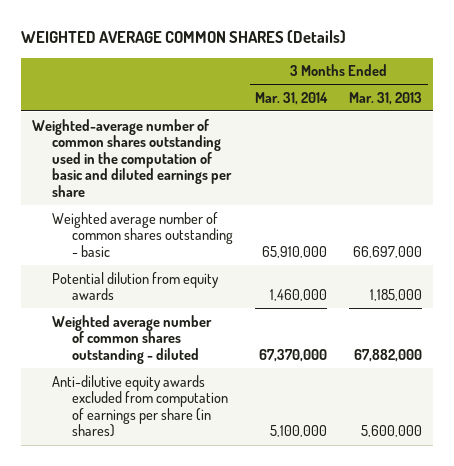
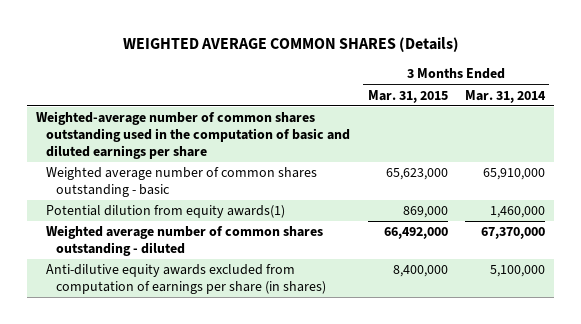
[349,91,423,105] Mar. 31, 2013 -> none
none -> [367,89,448,103] Mar. 31, 2015
[52,271,220,301] Potential dilution from equity awards -> [46,205,286,219] Potential dilution from equity awards(1)

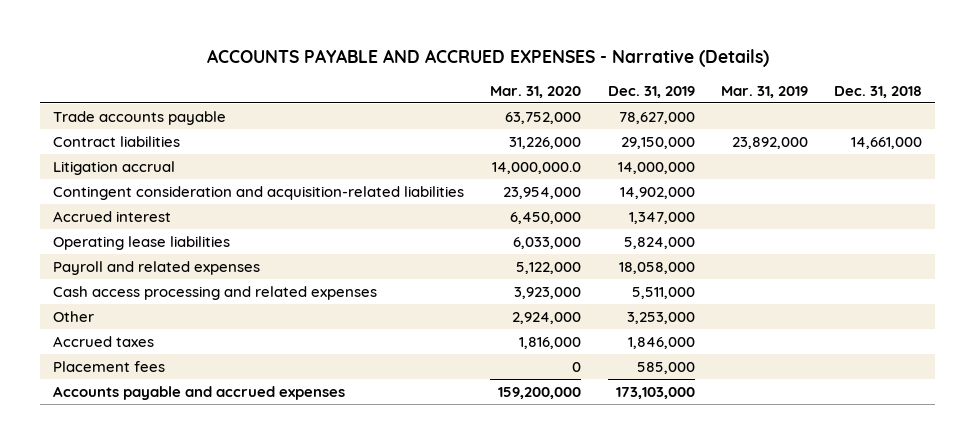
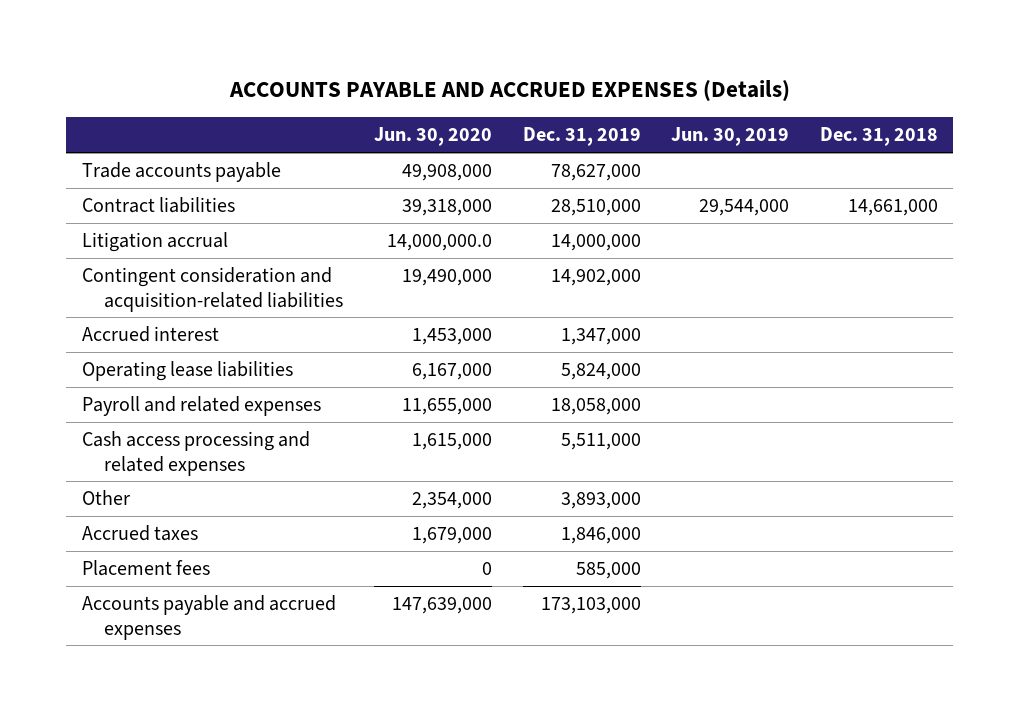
[206,49,769,68] ACCOUNTS PAYABLE AND ACCRUED EXPENSES - Narrative (Details) -> [228,80,790,103] ACCOUNTS PAYABLE AND ACCRUED EXPENSES (Details)
[490,85,582,98] Mar. 31, 2020 -> none
[720,85,808,98] Mar. 31, 2019 -> none
none -> [374,127,493,147] Jun. 30, 2020
none -> [671,127,790,147] Jun. 30, 2019
[620,136,695,149] 29,150,000 -> [550,199,641,217] 28,510,000
[626,311,695,324] 3,253,000 -> [560,492,641,510] 3,893,000

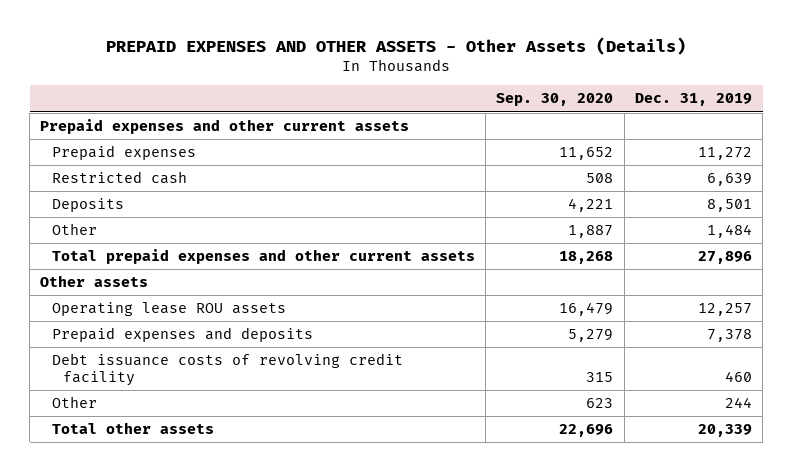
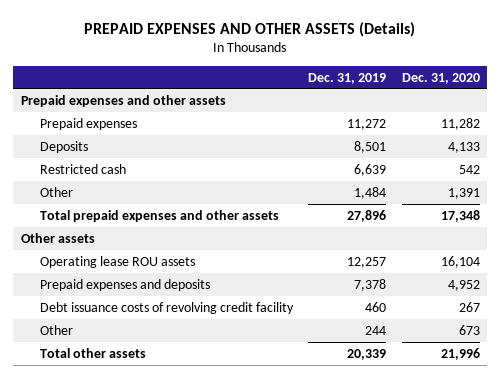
[106,36,687,55] PREPAID EXPENSES AND OTHER ASSETS - Other Assets (Details) -> [84,22,416,38] PREPAID EXPENSES AND OTHER ASSETS (Details)
[496,93,614,107] Sep. 30, 2020 -> none
none -> [401,72,480,84] Dec. 31, 2020
[40,119,410,135] Prepaid expenses and other current assets -> [20,94,226,107] Prepaid expenses and other assets
[51,171,187,185] Restricted cash -> [40,163,127,174] Restricted cash
[51,249,475,265] Total prepaid expenses and other current assets -> [40,209,280,222] Total prepaid expenses and other assets

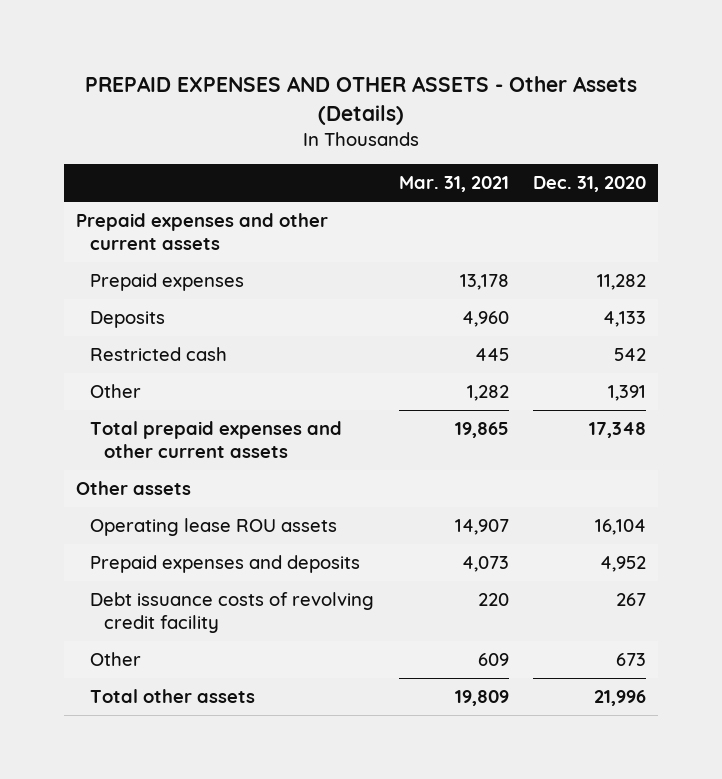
[84,22,416,38] PREPAID EXPENSES AND OTHER ASSETS (Details) -> [85,76,638,125] PREPAID EXPENSES AND OTHER ASSETS - Other Assets (Details)
[308,72,387,84] Dec. 31, 2019 -> none
none -> [398,176,509,193] Mar. 31, 2021
[20,94,226,107] Prepaid expenses and other assets -> [76,213,329,250] Prepaid expenses and other current assets
[40,209,280,222] Total prepaid expenses and other assets -> [90,421,343,458] Total prepaid expenses and other current assets

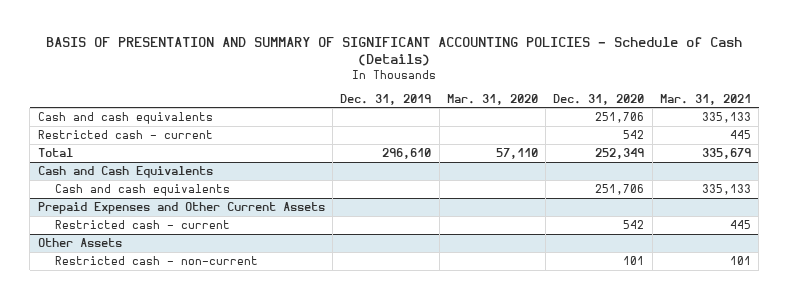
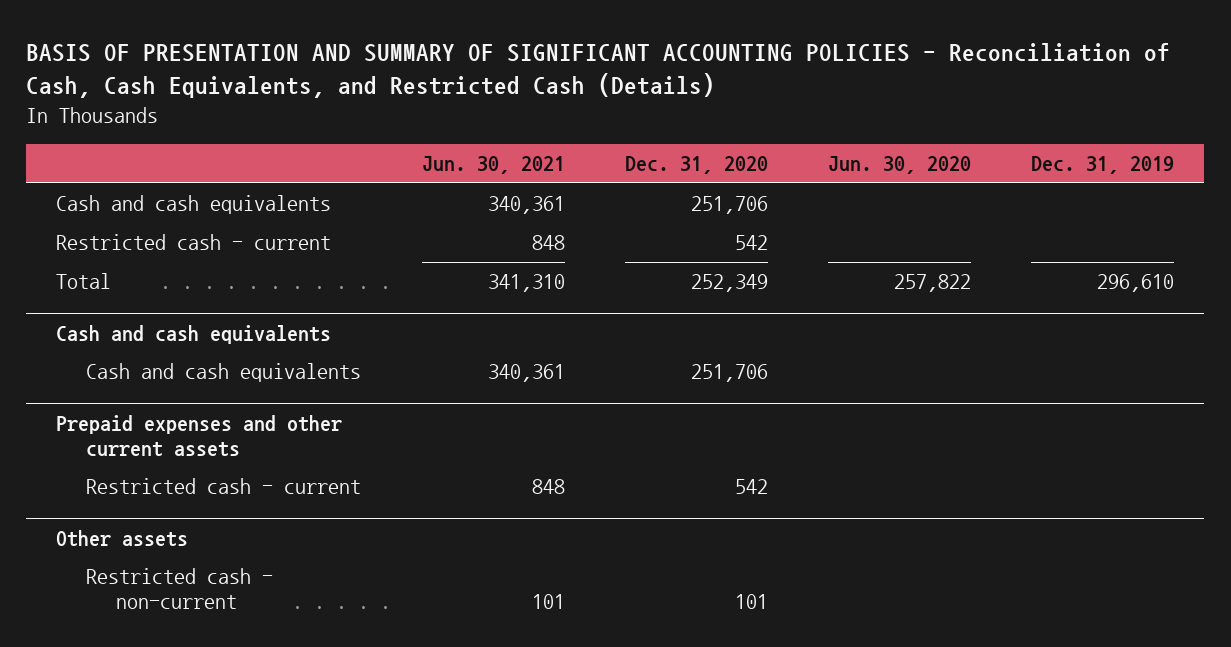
[46,36,743,66] BASIS OF PRESENTATION AND SUMMARY OF SIGNIFICANT ACCOUNTING POLICIES - Schedule of Cash (Details) -> [26,42,1171,99] BASIS OF PRESENTATION AND SUMMARY OF SIGNIFICANT ACCOUNTING POLICIES - Reconciliation of Cash, Cash Equivalents, and Restricted Cash (Details)
[446,93,538,105] Mar. 31, 2020 -> none
[660,93,752,105] Mar. 31, 2021 -> none
none -> [421,156,565,175] Jun. 30, 2021
none -> [828,156,972,175] Jun. 30, 2020
[37,165,213,178] Cash and Cash Equivalents -> [56,324,332,344] Cash and cash equivalents
[37,201,325,214] Prepaid Expenses and Other Current Assets -> [56,414,343,458] Prepaid expenses and other current assets
[37,237,122,247] Other Assets -> [56,529,189,547] Other assets

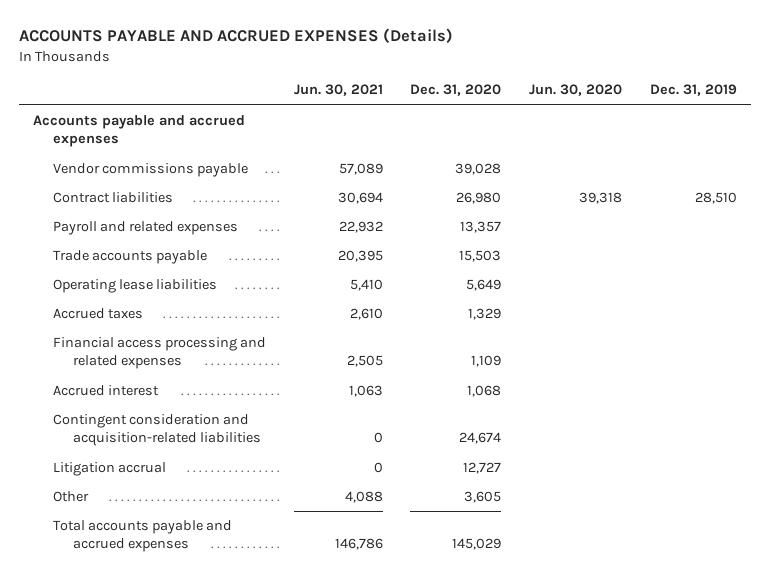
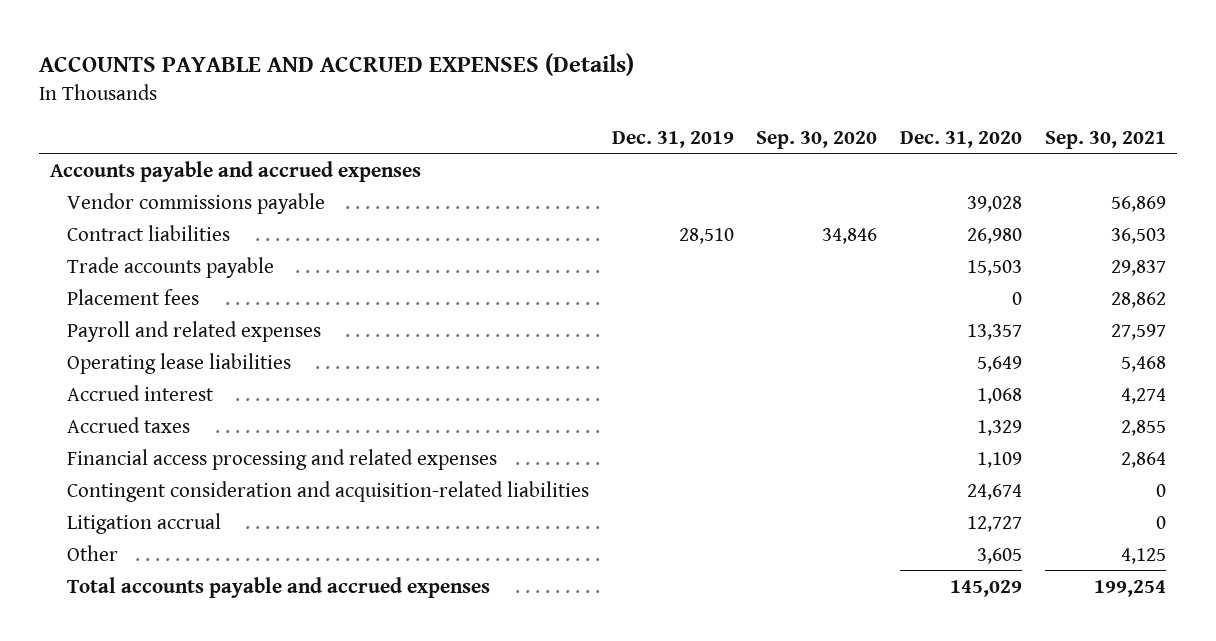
[293,84,383,97] Jun. 30, 2021 -> none
[529,84,623,97] Jun. 30, 2020 -> none
none -> [756,130,878,149] Sep. 30, 2020
none -> [1044,130,1166,149] Sep. 30, 2021
none -> [67,288,200,305] Placement fees
[52,221,238,236] Payroll and related expenses -> [67,320,322,342] Payroll and related expenses
[52,385,159,397] Accrued interest -> [67,384,215,401] Accrued interest

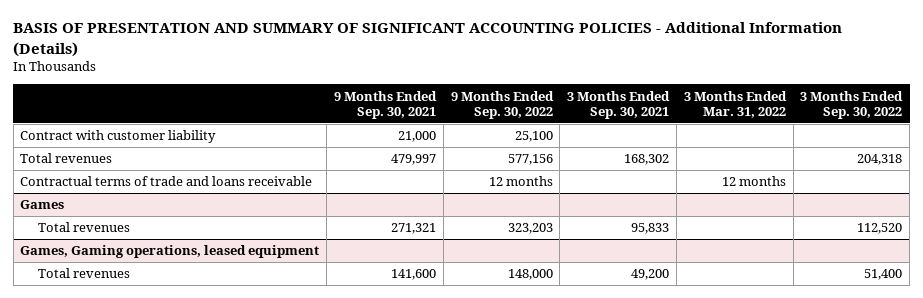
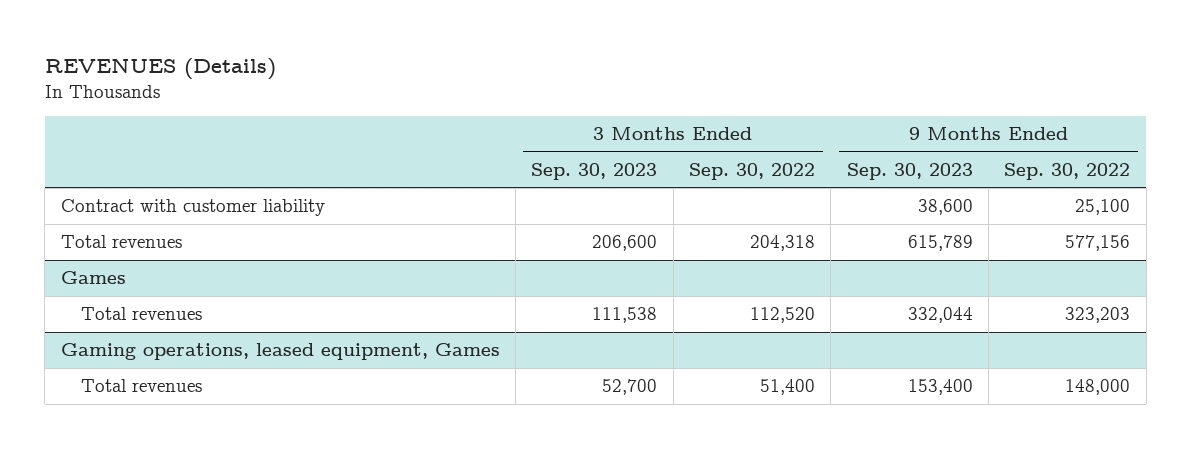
[13,22,843,57] BASIS OF PRESENTATION AND SUMMARY OF SIGNIFICANT ACCOUNTING POLICIES - Additional Information (Details) -> [44,58,276,81] REVENUES (Details)
[334,90,438,119] 9 Months Ended Sep. 30, 2021 -> none
[567,90,671,119] 3 Months Ended Sep. 30, 2021 -> none
[683,90,787,118] 3 Months Ended Mar. 31, 2022 -> none
none -> [531,162,658,180] Sep. 30, 2023
none -> [846,162,973,180] Sep. 30, 2023
[20,176,313,187] Contractual terms of trade and loans receivable -> none
[20,245,320,259] Games, Gaming operations, leased equipment -> [60,343,500,361] Gaming operations, leased equipment, Games

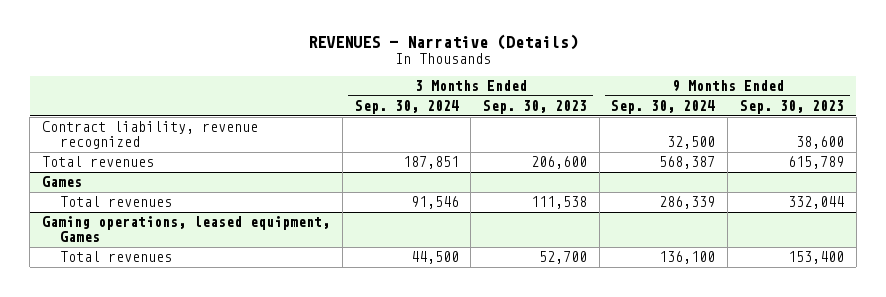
[44,58,276,81] REVENUES (Details) -> [308,34,579,51] REVENUES - Narrative (Details)
[689,162,816,180] Sep. 30, 2022 -> none
[1004,162,1131,180] Sep. 30, 2022 -> none
none -> [354,100,459,115] Sep. 30, 2024
none -> [611,100,716,115] Sep. 30, 2024
[60,199,325,217] Contract with customer liability -> [42,121,259,150] Contract liability, revenue recognized

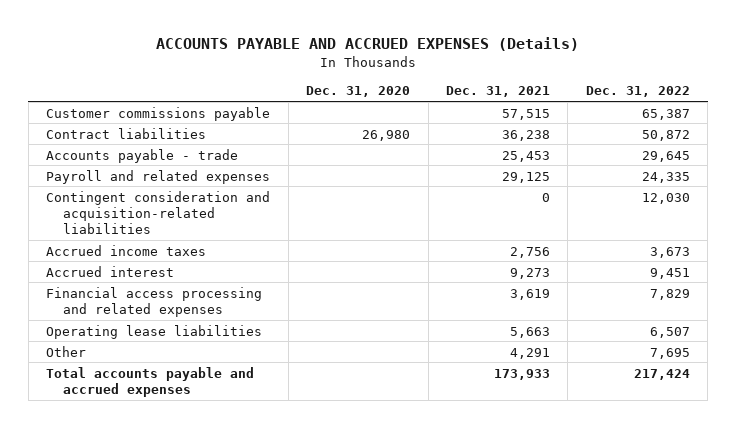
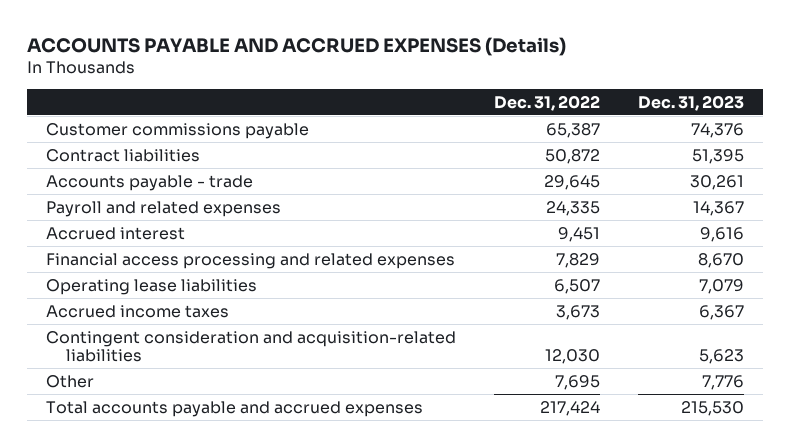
[306,86,411,98] Dec. 31, 2020 -> none
[446,86,551,98] Dec. 31, 2021 -> none
none -> [637,94,744,111] Dec. 31, 2023
[46,244,207,256] Accrued income taxes -> [45,304,229,318] Accrued income taxes
[46,190,271,234] Contingent consideration and acquisition-related liabilities -> [45,330,456,363] Contingent consideration and acquisition-related liabilities

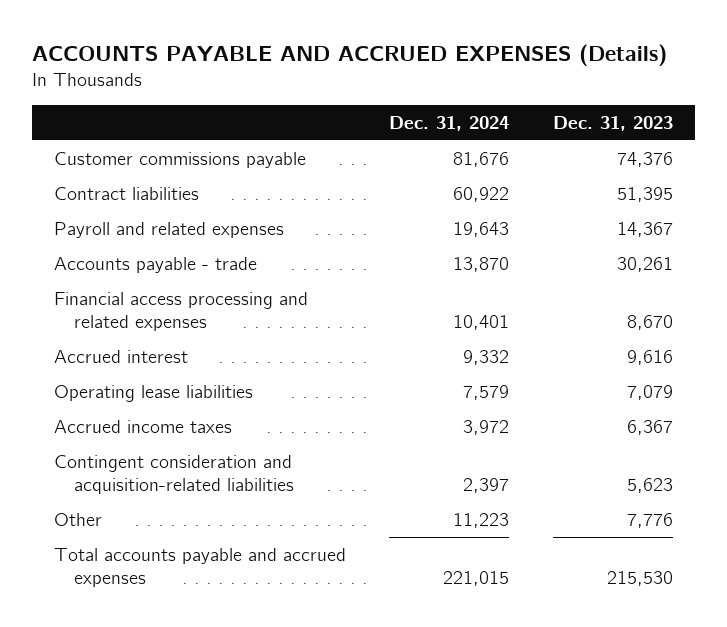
[493,94,600,111] Dec. 31, 2022 -> none
none -> [389,115,510,131] Dec. 31, 2024
[45,174,253,191] Accounts payable - trade -> [54,256,258,273] Accounts payable - trade
[45,226,185,240] Accrued interest -> [54,349,189,363] Accrued interest

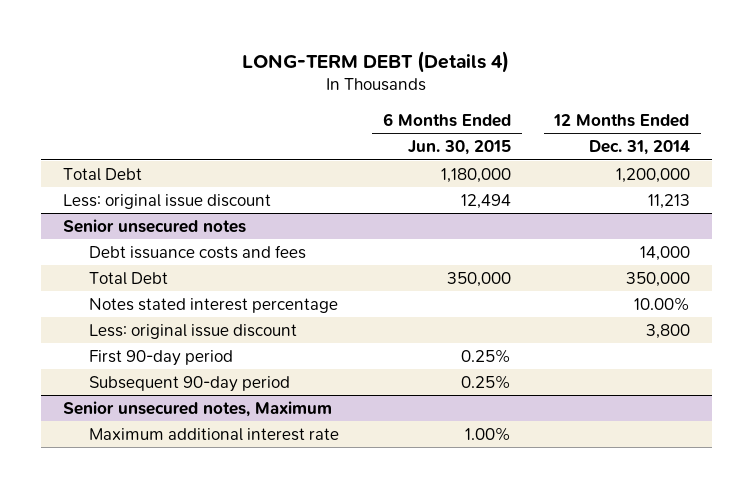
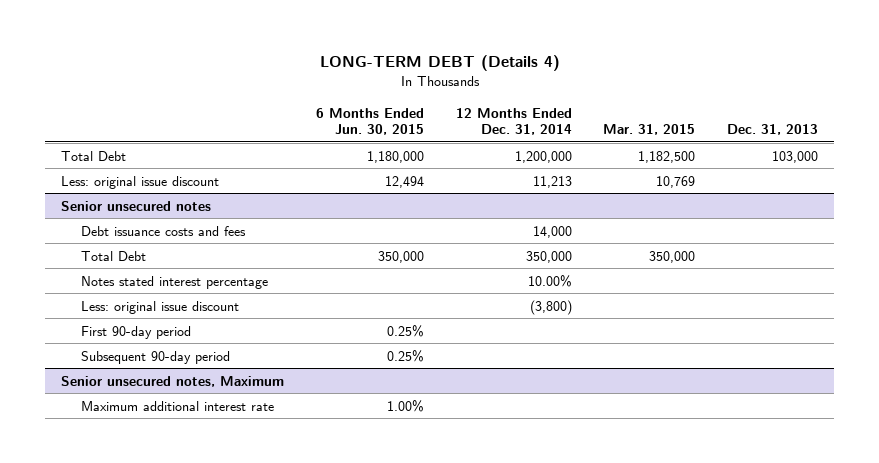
none -> [603,123,696,135] Mar. 31, 2015
none -> [726,123,818,135] Dec. 31, 2013
[645,323,690,339] 3,800 -> [529,299,572,315] (3,800)

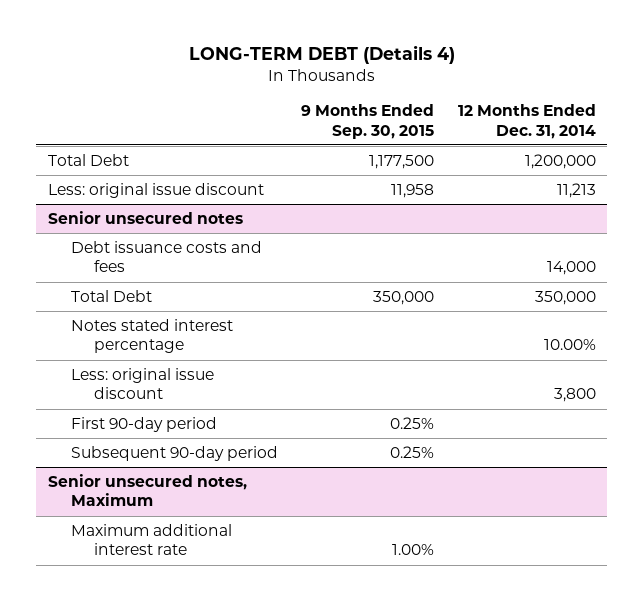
[315,107,424,135] 6 Months Ended Jun. 30, 2015 -> none
[603,123,696,135] Mar. 31, 2015 -> none
[726,123,818,135] Dec. 31, 2013 -> none
none -> [301,104,435,139] 9 Months Ended Sep. 30, 2015
[529,299,572,315] (3,800) -> [553,388,596,403] 3,800

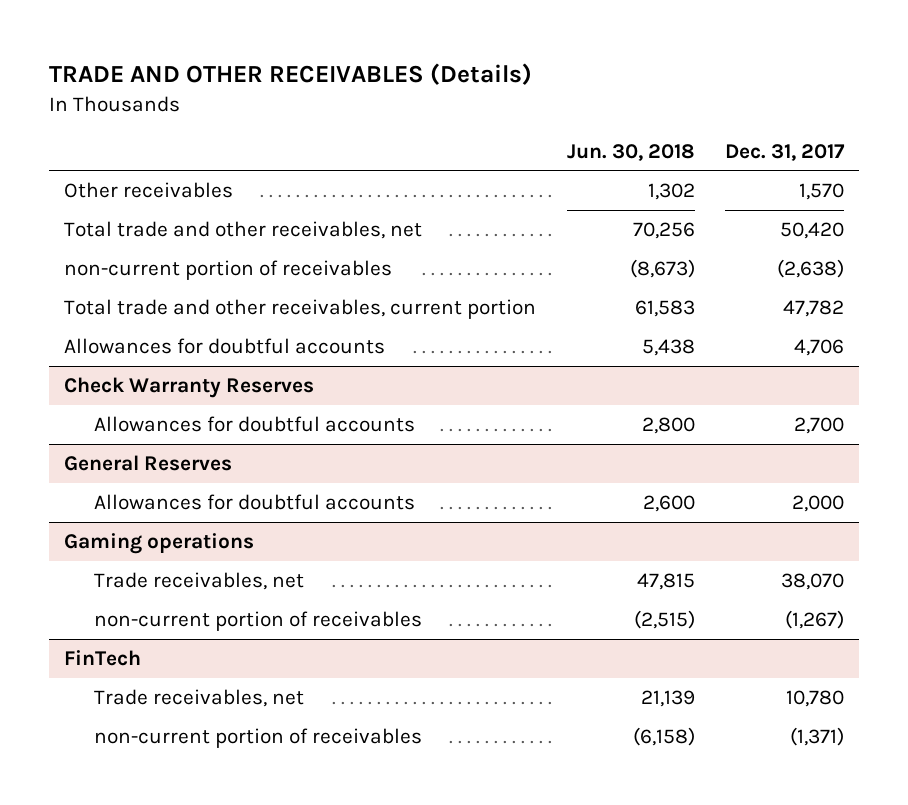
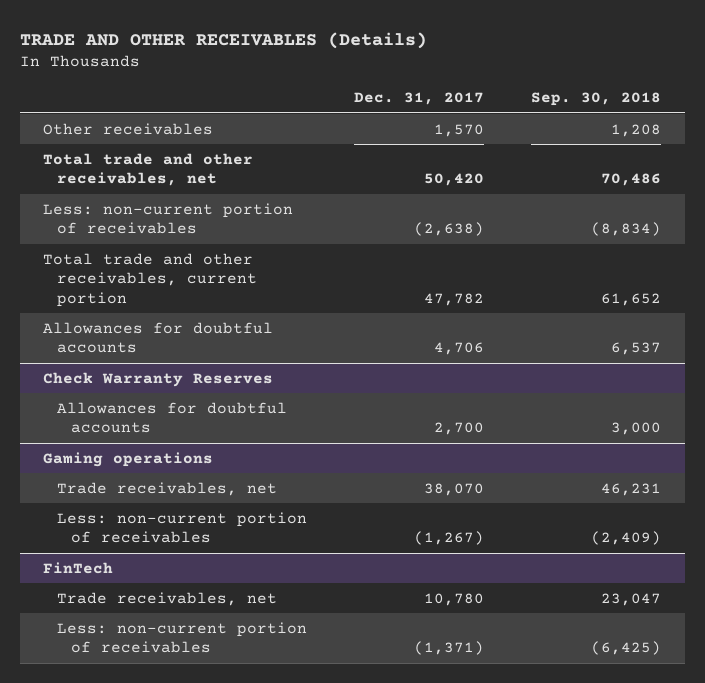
[566,143,695,161] Jun. 30, 2018 -> none
none -> [531,92,662,107] Sep. 30, 2018
[64,259,393,280] non-current portion of receivables -> [43,202,294,235] Less: non-current portion of receivables
[64,454,233,471] General Reserves -> none
[94,493,416,510] Allowances for doubtful accounts -> none
[94,610,423,631] non-current portion of receivables -> [57,511,308,544] Less: non-current portion of receivables
[94,727,423,748] non-current portion of receivables -> [57,621,308,654] Less: non-current portion of receivables

